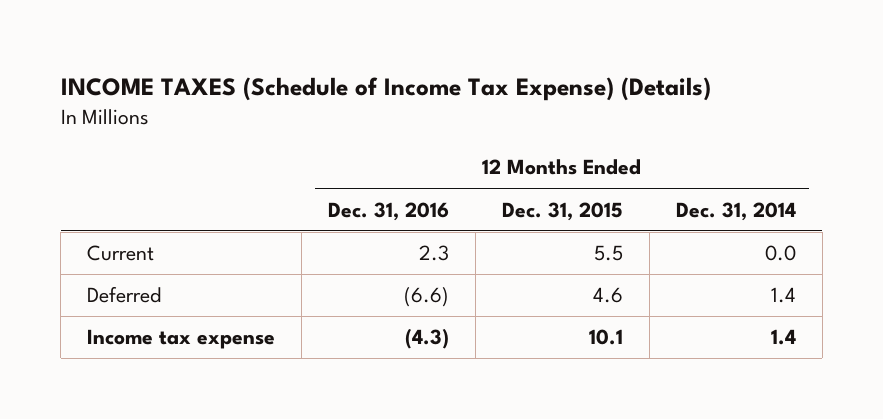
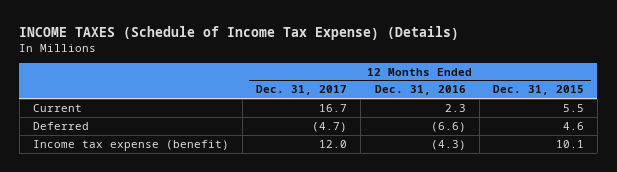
[675,201,796,221] Dec. 31, 2014 -> none
none -> [256,85,348,96] Dec. 31, 2017
[87,329,276,350] Income tax expense -> [32,139,229,151] Income tax expense (benefit)

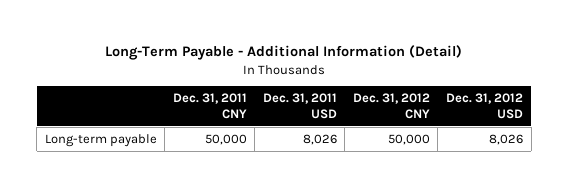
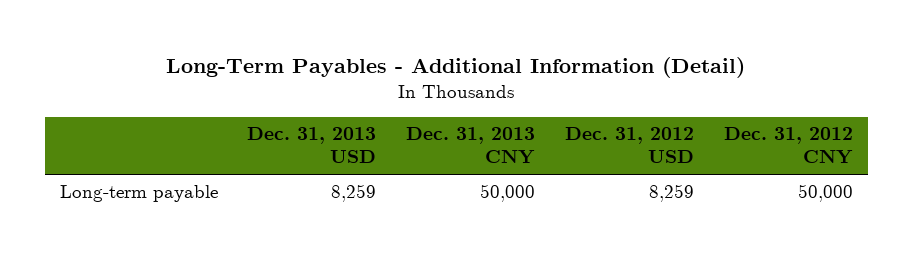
[104,45,462,61] Long-Term Payable - Additional Information (Detail) -> [166,57,746,79] Long-Term Payables - Additional Information (Detail)
[172,93,247,119] Dec. 31, 2011 CNY -> none
[262,93,337,119] Dec. 31, 2011 USD -> none
none -> [247,126,377,164] Dec. 31, 2013 USD
none -> [406,126,536,165] Dec. 31, 2013 CNY
[488,133,523,145] 8,026 -> [648,184,694,203] 8,259

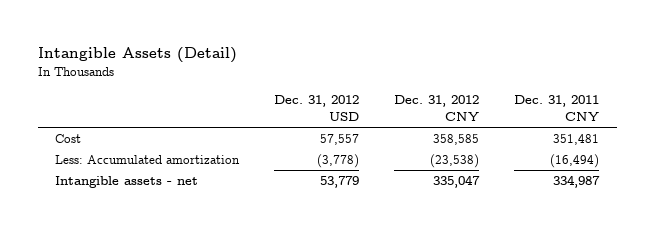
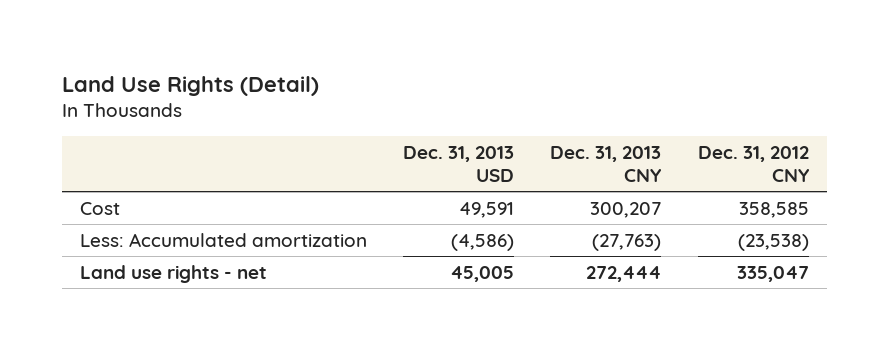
[37,47,237,64] Intangible Assets (Detail) -> [62,75,320,96] Land Use Rights (Detail)
[274,95,360,121] Dec. 31, 2012 USD -> none
[514,95,600,121] Dec. 31, 2011 CNY -> none
none -> [403,145,515,182] Dec. 31, 2013 USD
none -> [550,145,663,182] Dec. 31, 2013 CNY
[55,176,199,189] Intangible assets - net -> [80,264,268,283] Land use rights - net

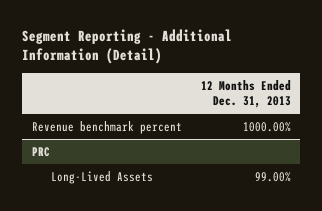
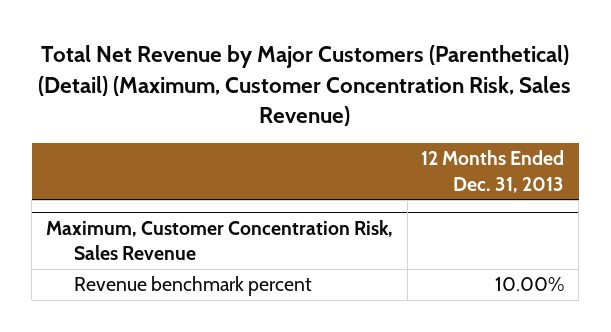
[21,29,232,65] Segment Reporting - Additional Information (Detail) -> [38,45,572,127] Total Net Revenue by Major Customers (Parenthetical) (Detail) (Maximum, Customer Concentration Risk, Sales Revenue)
[31,146,50,157] PRC -> none
[50,170,153,184] Long-Lived Assets -> none
none -> [46,220,394,261] Maximum, Customer Concentration Risk, Sales Revenue
[242,121,291,132] 1000.00% -> [495,277,565,292] 10.00%

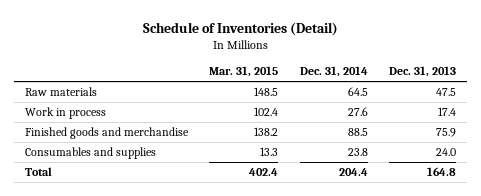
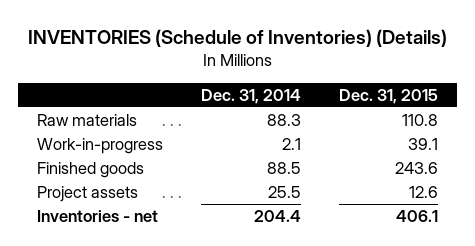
[142,21,338,36] Schedule of Inventories (Detail) -> [27,28,447,47] INVENTORIES (Schedule of Inventories) (Details)
[209,66,279,78] Mar. 31, 2015 -> none
[389,66,457,78] Dec. 31, 2013 -> none
none -> [339,88,439,104] Dec. 31, 2015
[25,147,157,160] Consumables and supplies -> none
[347,87,368,97] 64.5 -> [267,113,302,126] 88.3
[25,107,107,120] Work in process -> [37,137,164,154] Work-in-progress
[347,107,368,117] 27.6 -> [282,137,302,150] 2.1
[25,127,190,140] Finished goods and merchandise -> [37,161,145,178] Finished goods
none -> [37,185,139,202] Project assets
[25,167,53,177] Total -> [37,209,159,222] Inventories - net

